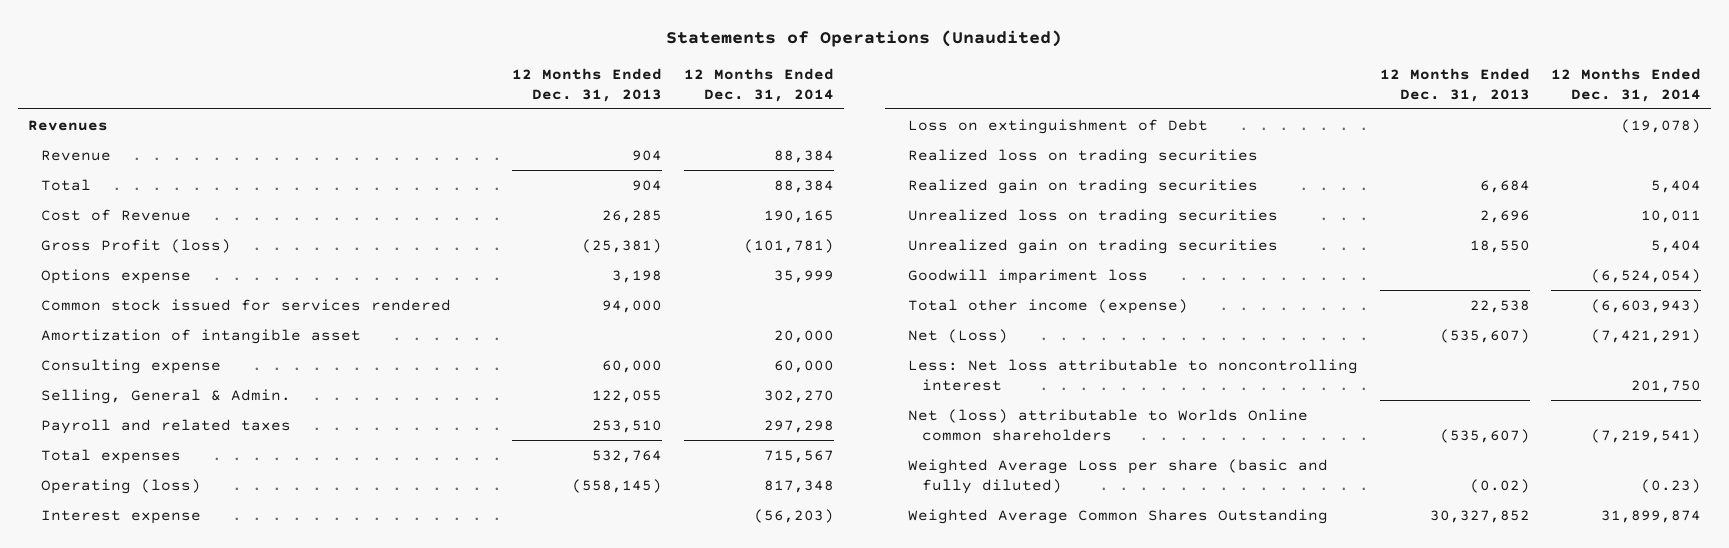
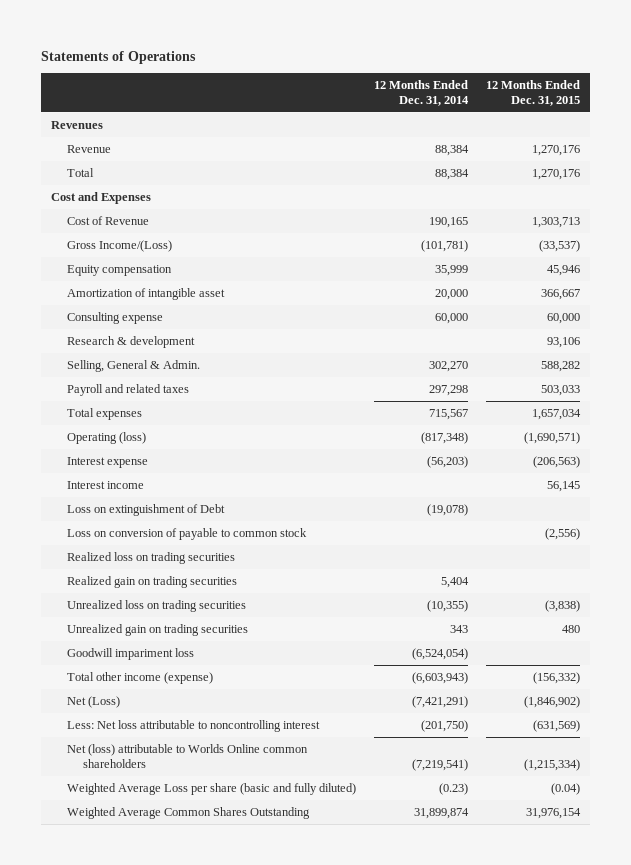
[666,29,1063,47] Statements of Operations (Unaudited) -> [41,50,197,64] Statements of Operations
[512,67,663,102] 12 Months Ended Dec. 31, 2013 -> none
none -> [486,79,581,107] 12 Months Ended Dec. 31, 2015
none -> [50,191,151,204] Cost and Expenses
[41,298,452,311] Common stock issued for services rendered -> none
[41,238,232,253] Gross Profit (loss) -> [66,239,172,252] Gross Income/(Loss)
[41,268,192,284] Options expense -> [66,264,172,276] Equity compensation
none -> [66,335,195,348] Research & development
[763,479,834,493] 817,348 -> [421,431,469,444] (817,348)
none -> [66,480,144,489] Interest income
none -> [66,527,307,540] Loss on conversion of payable to common stock
[1640,209,1701,223] 10,011 -> [427,599,469,612] (10,355)
[1650,239,1701,253] 5,404 -> [450,624,469,633] 343
[1630,379,1701,393] 201,750 -> [421,719,469,732] (201,750)

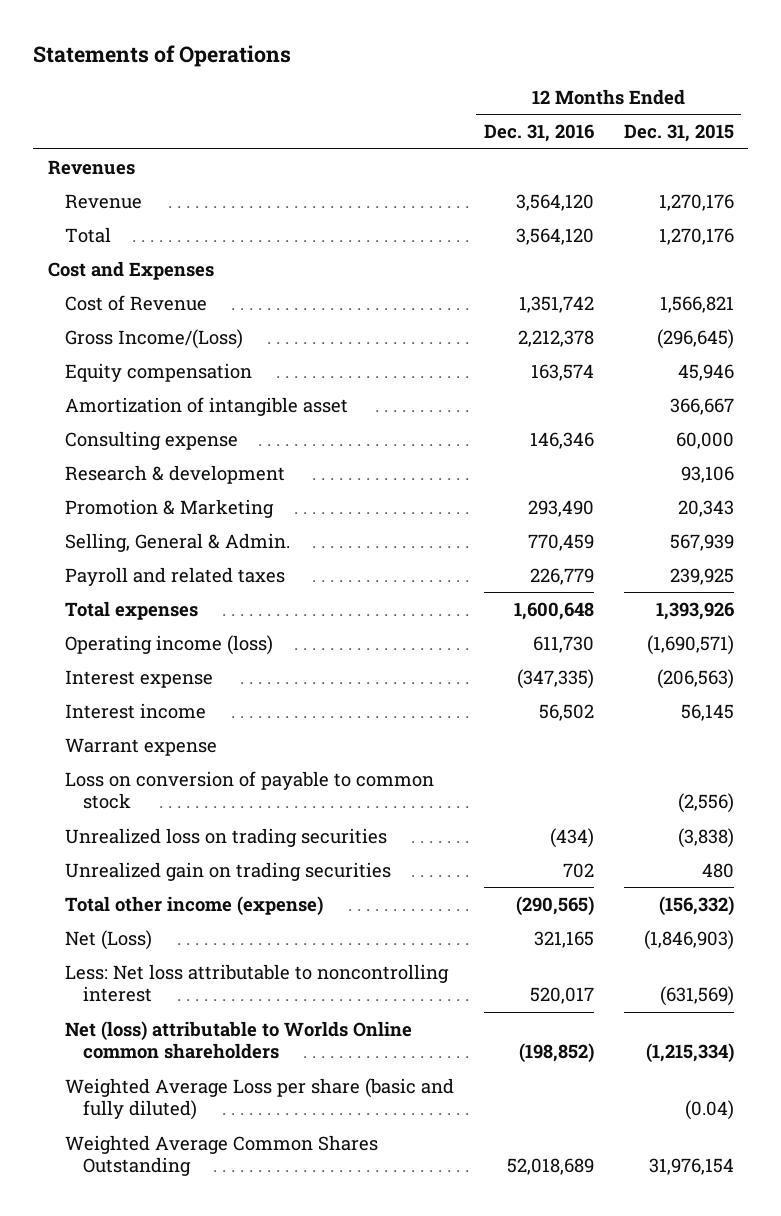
[374,79,470,107] 12 Months Ended Dec. 31, 2014 -> none
none -> [483,124,594,143] Dec. 31, 2016
[532,216,581,228] 1,303,713 -> [659,295,734,313] 1,566,821
[539,239,581,252] (33,537) -> [656,328,734,349] (296,645)
none -> [65,498,275,518] Promotion & Marketing
[541,360,581,372] 588,282 -> [669,533,734,551] 567,939
[541,384,581,396] 503,033 -> [669,567,734,585] 239,925
[532,408,582,420] 1,657,034 -> [655,601,734,620] 1,393,926
[66,431,146,444] Operating (loss) -> [65,634,274,655] Operating income (loss)
[66,503,225,516] Loss on extinguishment of Debt -> none
none -> [65,737,218,756] Warrant expense
[66,551,235,564] Realized loss on trading securities -> none
[66,575,237,588] Realized gain on trading securities -> none
[66,647,194,660] Goodwill impariment loss -> none
[524,695,581,708] (1,846,902) -> [643,929,734,950] (1,846,903)

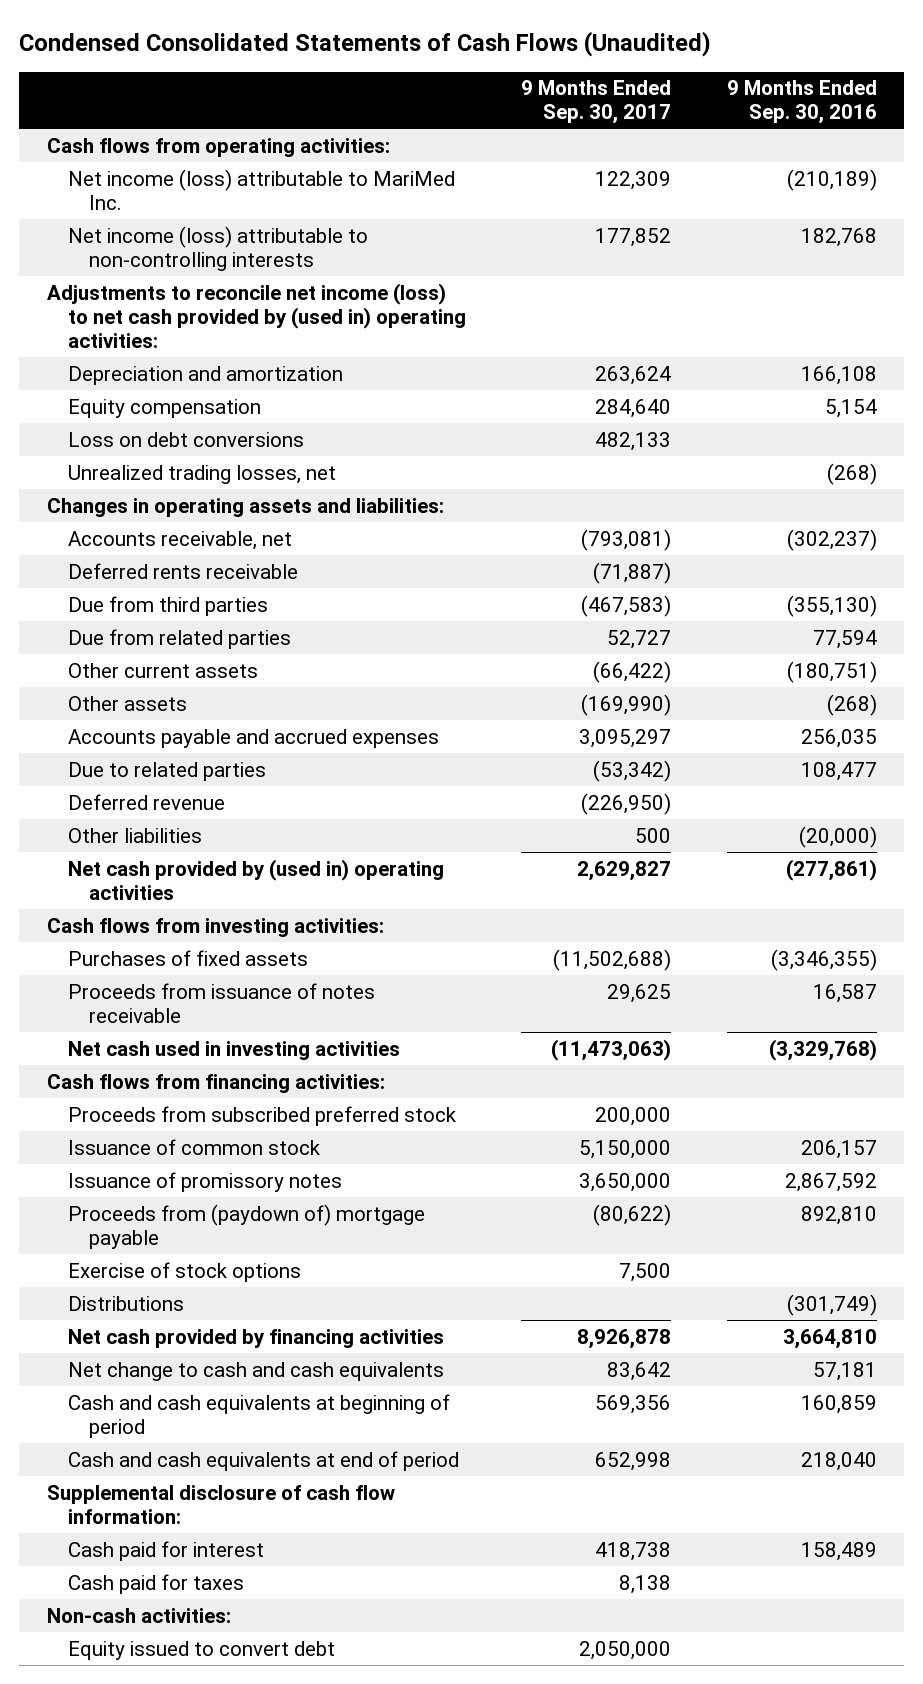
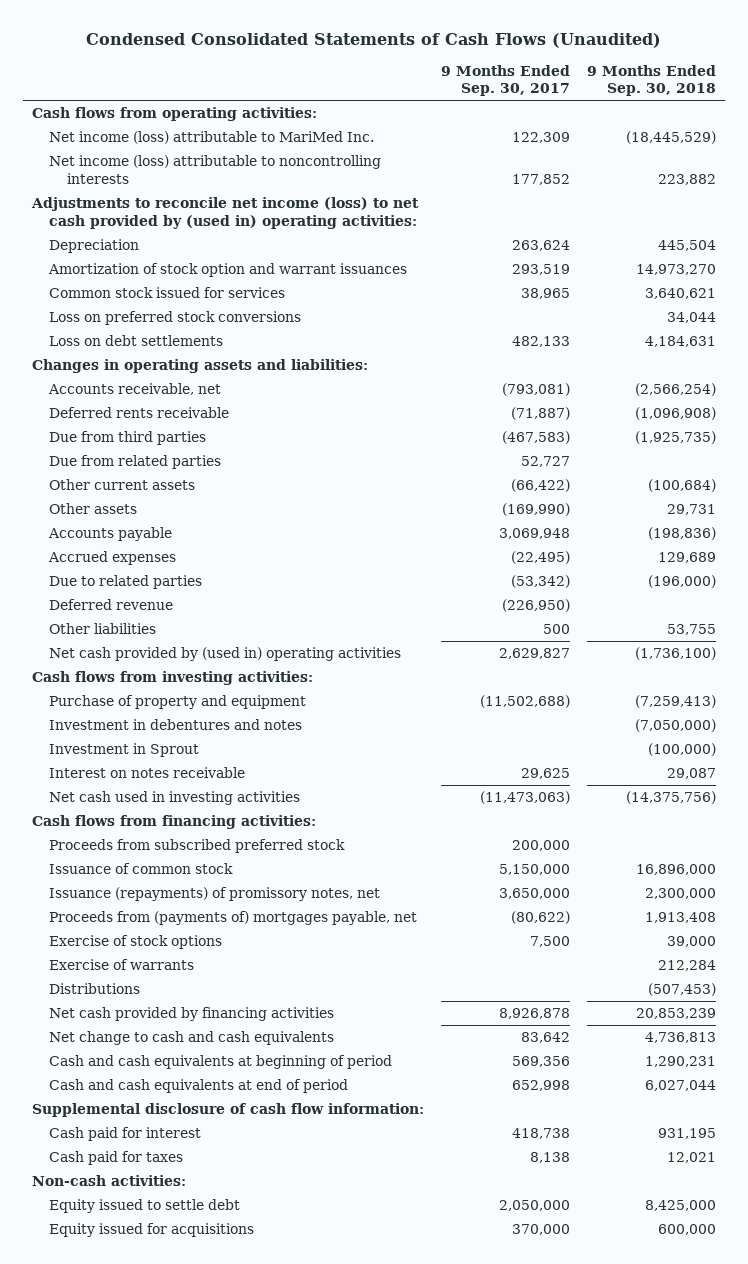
[726,80,877,125] 9 Months Ended Sep. 30, 2016 -> none
none -> [587,64,717,97] 9 Months Ended Sep. 30, 2018
[67,225,368,271] Net income (loss) attributable to non-controlling interests -> [49,155,382,184] Net income (loss) attributable to noncontrolling interests
[67,398,261,418] Equity compensation -> none
[67,464,336,484] Unrealized trading losses, net -> none
[67,365,343,385] Depreciation and amortization -> [49,239,140,254] Depreciation
none -> [48,263,408,278] Amortization of stock option and warrant issuances
none -> [49,287,286,299] Common stock issued for services
none -> [49,311,302,326] Loss on preferred stock conversions
[67,431,304,447] Loss on debt conversions -> [49,335,224,347] Loss on debt settlements
[67,728,439,748] Accounts payable and accrued expenses -> none
none -> [48,527,173,542] Accounts payable
none -> [48,551,177,566] Accrued expenses
[67,949,308,966] Purchases of fixed assets -> [49,695,307,710] Purchase of property and equipment
none -> [49,719,303,731] Investment in debentures and notes
none -> [49,743,200,758] Investment in Sprout
[67,982,375,1023] Proceeds from issuance of notes receivable -> [49,767,246,779] Interest on notes receivable
[67,1171,342,1192] Issuance of promissory notes -> [49,887,381,902] Issuance (repayments) of promissory notes, net
[67,1203,425,1249] Proceeds from (paydown of) mortgage payable -> [49,911,418,926] Proceeds from (payments of) mortgages payable, net
none -> [49,959,195,971] Exercise of warrants
[67,1640,335,1660] Equity issued to convert debt -> [49,1199,241,1214] Equity issued to settle debt
none -> [49,1223,255,1238] Equity issued for acquisitions

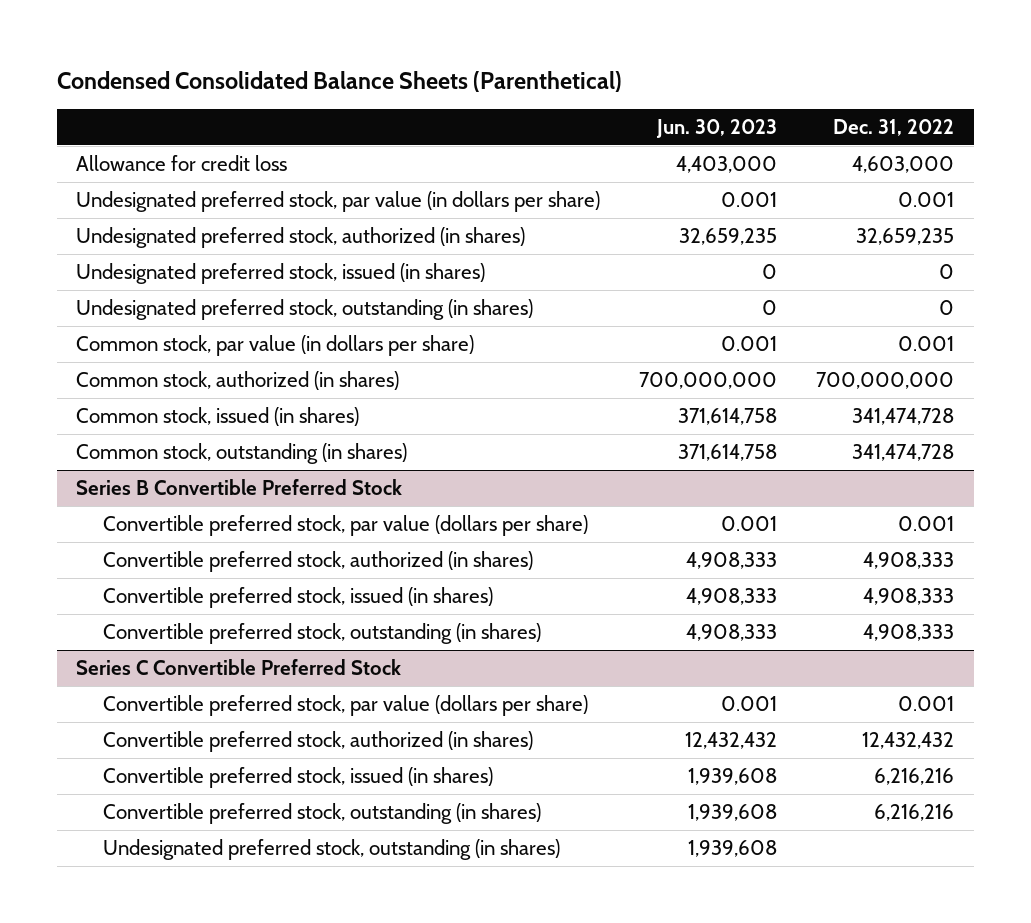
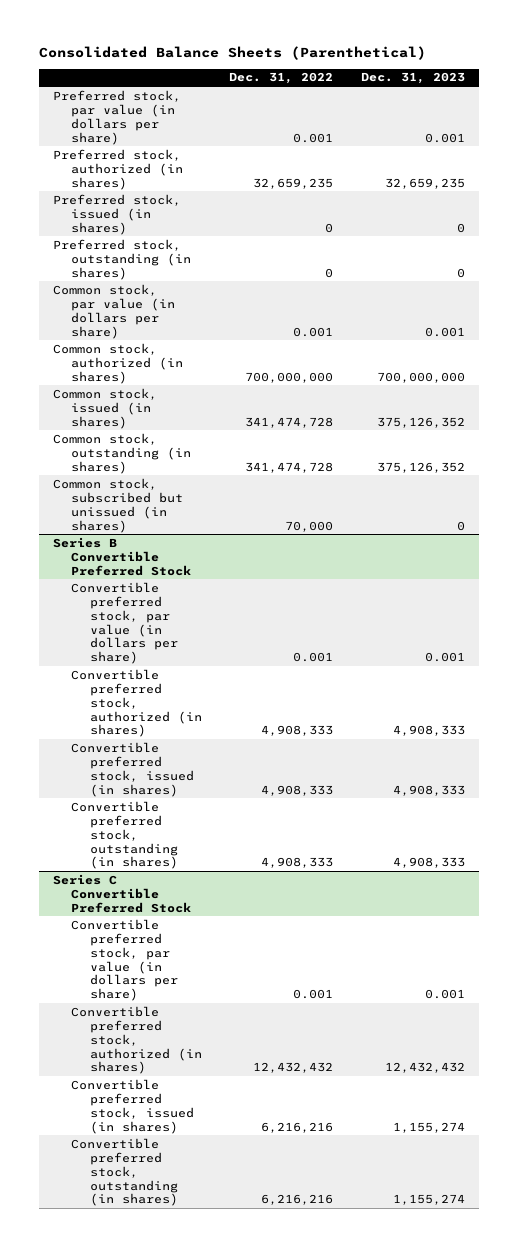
[56,70,622,92] Condensed Consolidated Balance Sheets (Parenthetical) -> [39,46,427,61] Consolidated Balance Sheets (Parenthetical)
[656,118,778,138] Jun. 30, 2023 -> none
none -> [361,72,466,85] Dec. 31, 2023
[76,154,288,171] Allowance for credit loss -> none
[76,190,601,212] Undesignated preferred stock, par value (in dollars per share) -> [53,89,182,145] Preferred stock, par value (in dollars per share)
[76,226,526,248] Undesignated preferred stock, authorized (in shares) -> [53,148,184,190] Preferred stock, authorized (in shares)
[76,262,486,284] Undesignated preferred stock, issued (in shares) -> [53,193,182,235] Preferred stock, issued (in shares)
[76,298,534,320] Undesignated preferred stock, outstanding (in shares) -> [53,238,192,280] Preferred stock, outstanding (in shares)
none -> [53,477,184,533] Common stock, subscribed but unissued (in shares)
[102,514,588,536] Convertible preferred stock, par value (dollars per share) -> [71,581,178,665] Convertible preferred stock, par value (in dollars per share)
[102,694,588,716] Convertible preferred stock, par value (dollars per share) -> [71,918,178,1002] Convertible preferred stock, par value (in dollars per share)
[102,838,560,860] Undesignated preferred stock, outstanding (in shares) -> none

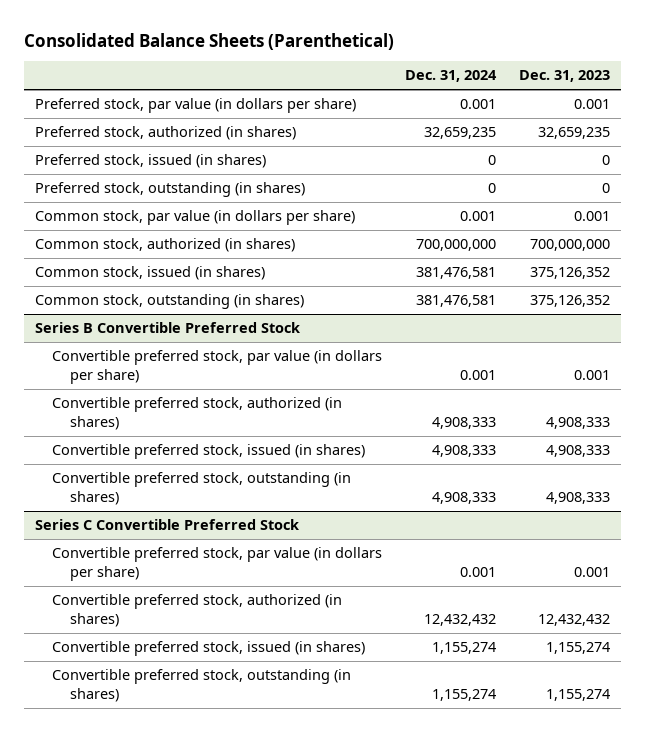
[229,72,334,85] Dec. 31, 2022 -> none
none -> [405,70,498,83] Dec. 31, 2024
[53,477,184,533] Common stock, subscribed but unissued (in shares) -> none

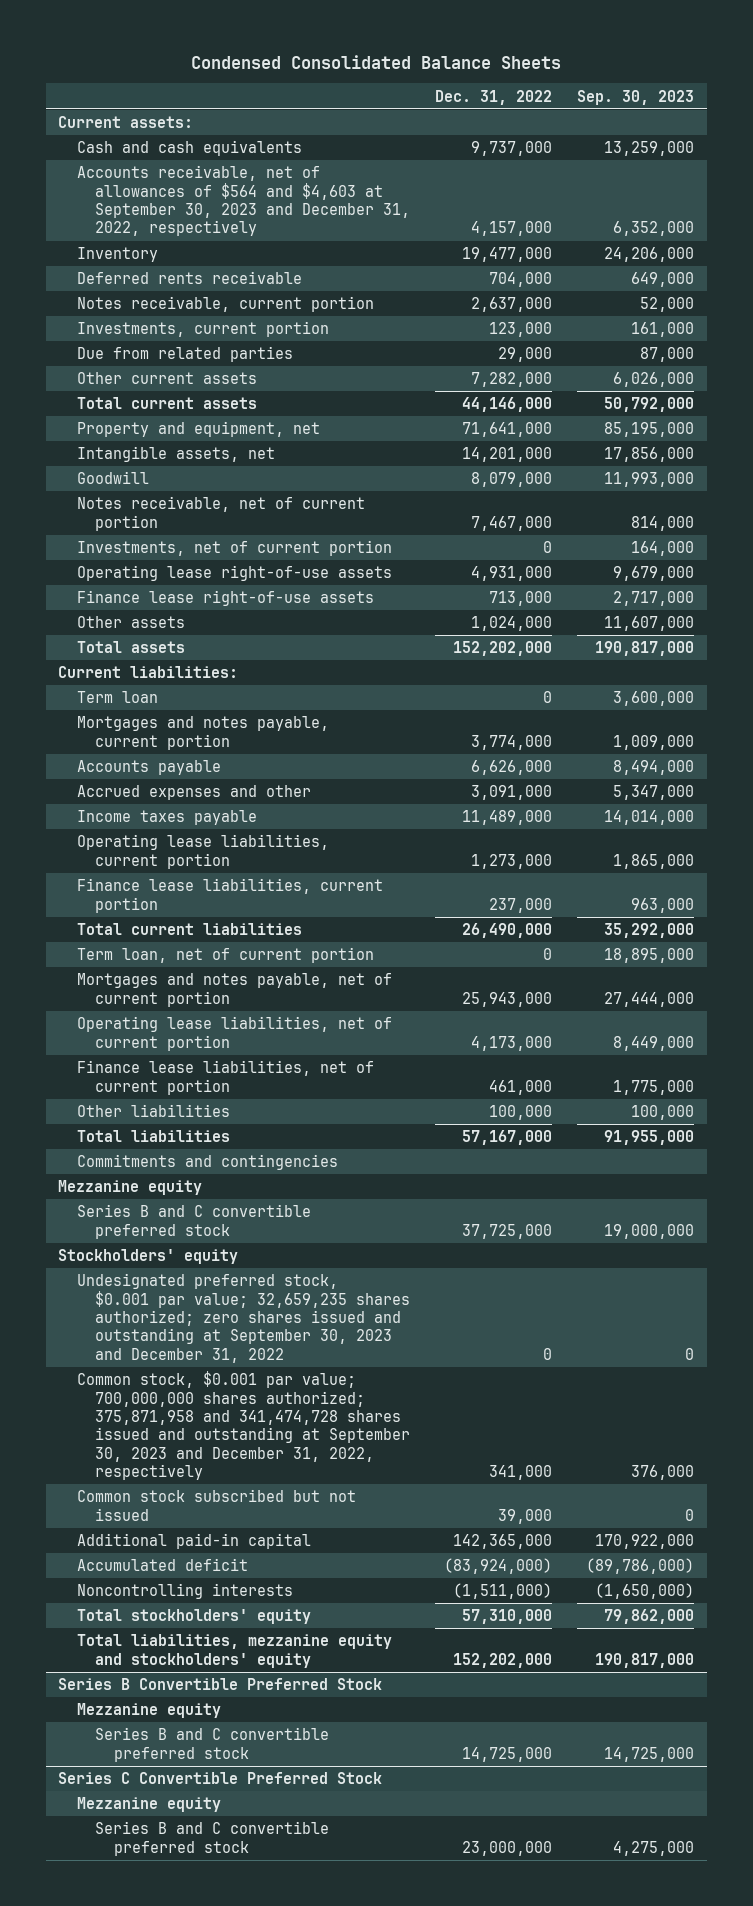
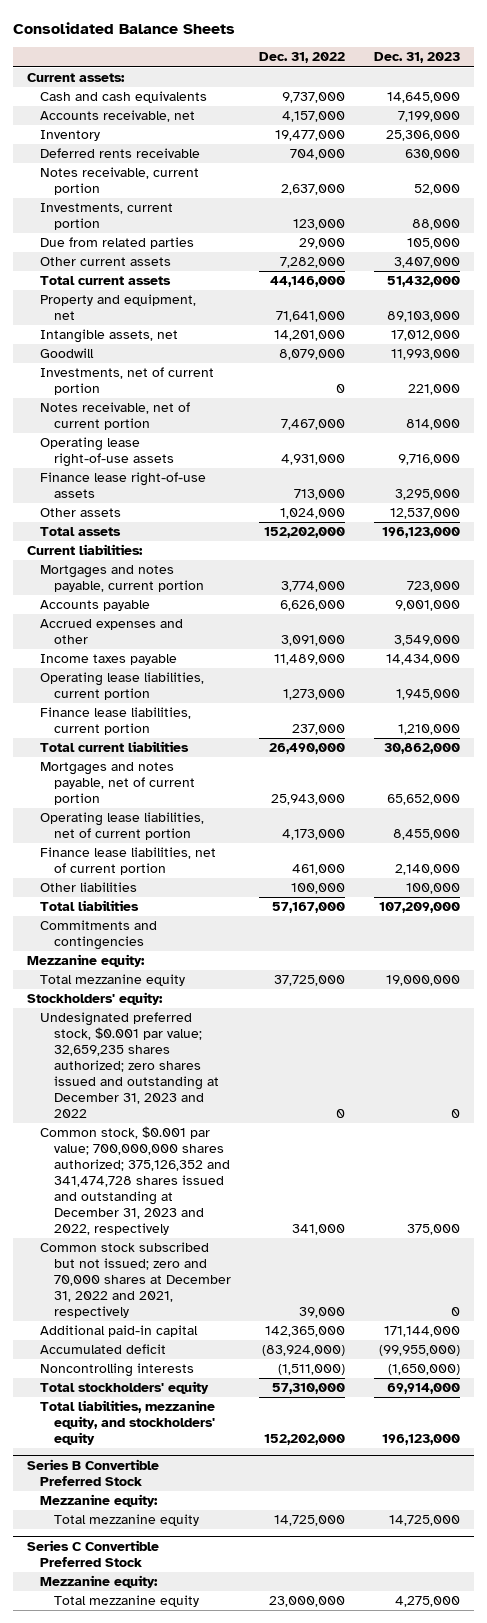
[191,54,562,69] Condensed Consolidated Balance Sheets -> [12,21,235,34] Consolidated Balance Sheets
[577,89,695,105] Sep. 30, 2023 -> none
none -> [373,52,460,64] Dec. 31, 2023
[76,165,411,237] Accounts receivable, net of allowances of $564 and $4,603 at September 30, 2023 and December 31, 2022, respectively -> [40,110,196,123] Accounts receivable, net
[76,496,365,531] Notes receivable, net of current portion -> [40,402,191,431] Notes receivable, net of current portion
[76,691,158,704] Term loan -> none
[76,947,374,964] Term loan, net of current portion -> none
[58,1180,203,1196] Mezzanine equity -> [27,954,146,968] Mezzanine equity:
[76,1204,311,1239] Series B and C convertible preferred stock -> [40,974,186,987] Total mezzanine equity
[58,1249,239,1265] Stockholders' equity -> [27,992,164,1006] Stockholders' equity:
[76,1273,411,1363] Undesignated preferred stock, $0.001 par value; 32,659,235 shares authorized; zero shares issued and outstanding at September 30, 2023 and December 31, 2022 -> [40,1012,219,1118] Undesignated preferred stock, $0.001 par value; 32,659,235 shares authorized; zero shares issued and outstanding at December 31, 2023 and 2022
[76,1371,411,1480] Common stock, $0.001 par value; 700,000,000 shares authorized; 375,871,958 and 341,474,728 shares issued and outstanding at September 30, 2023 and December 31, 2022, respectively -> [40,1126,230,1235] Common stock, $0.001 par value; 700,000,000 shares authorized; 375,126,352 and 341,474,728 shares issued and outstanding at December 31, 2023 and 2022, respectively
[76,1489,356,1521] Common stock subscribed but not issued -> [40,1242,231,1318] Common stock subscribed but not issued; zero and 70,000 shares at December 31, 2022 and 2021, respectively
[76,1634,392,1668] Total liabilities, mezzanine equity and stockholders' equity -> [40,1400,216,1446] Total liabilities, mezzanine equity, and stockholders' equity
[76,1703,221,1719] Mezzanine equity -> [40,1494,159,1508] Mezzanine equity:
[95,1727,330,1762] Series B and C convertible preferred stock -> [53,1514,199,1527] Total mezzanine equity
[76,1797,221,1813] Mezzanine equity -> [40,1575,159,1589] Mezzanine equity:
[95,1821,330,1856] Series B and C convertible preferred stock -> [53,1595,199,1608] Total mezzanine equity

